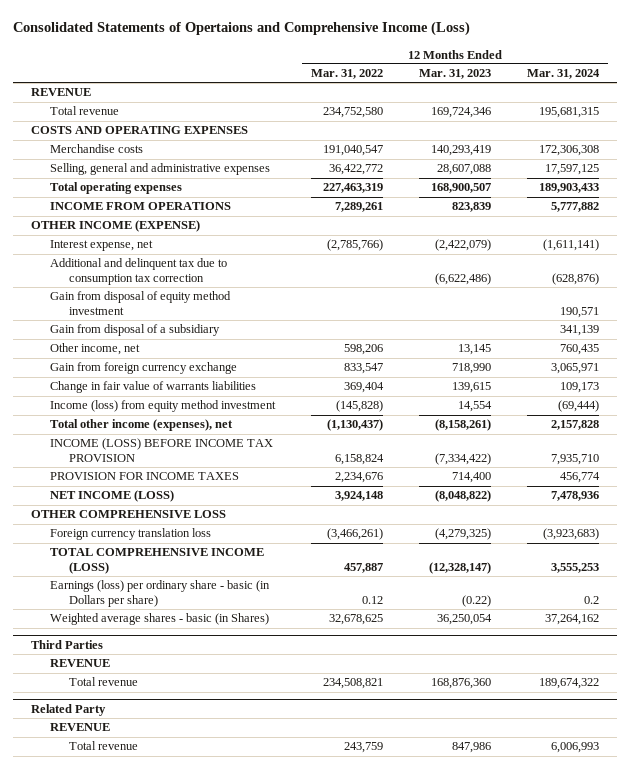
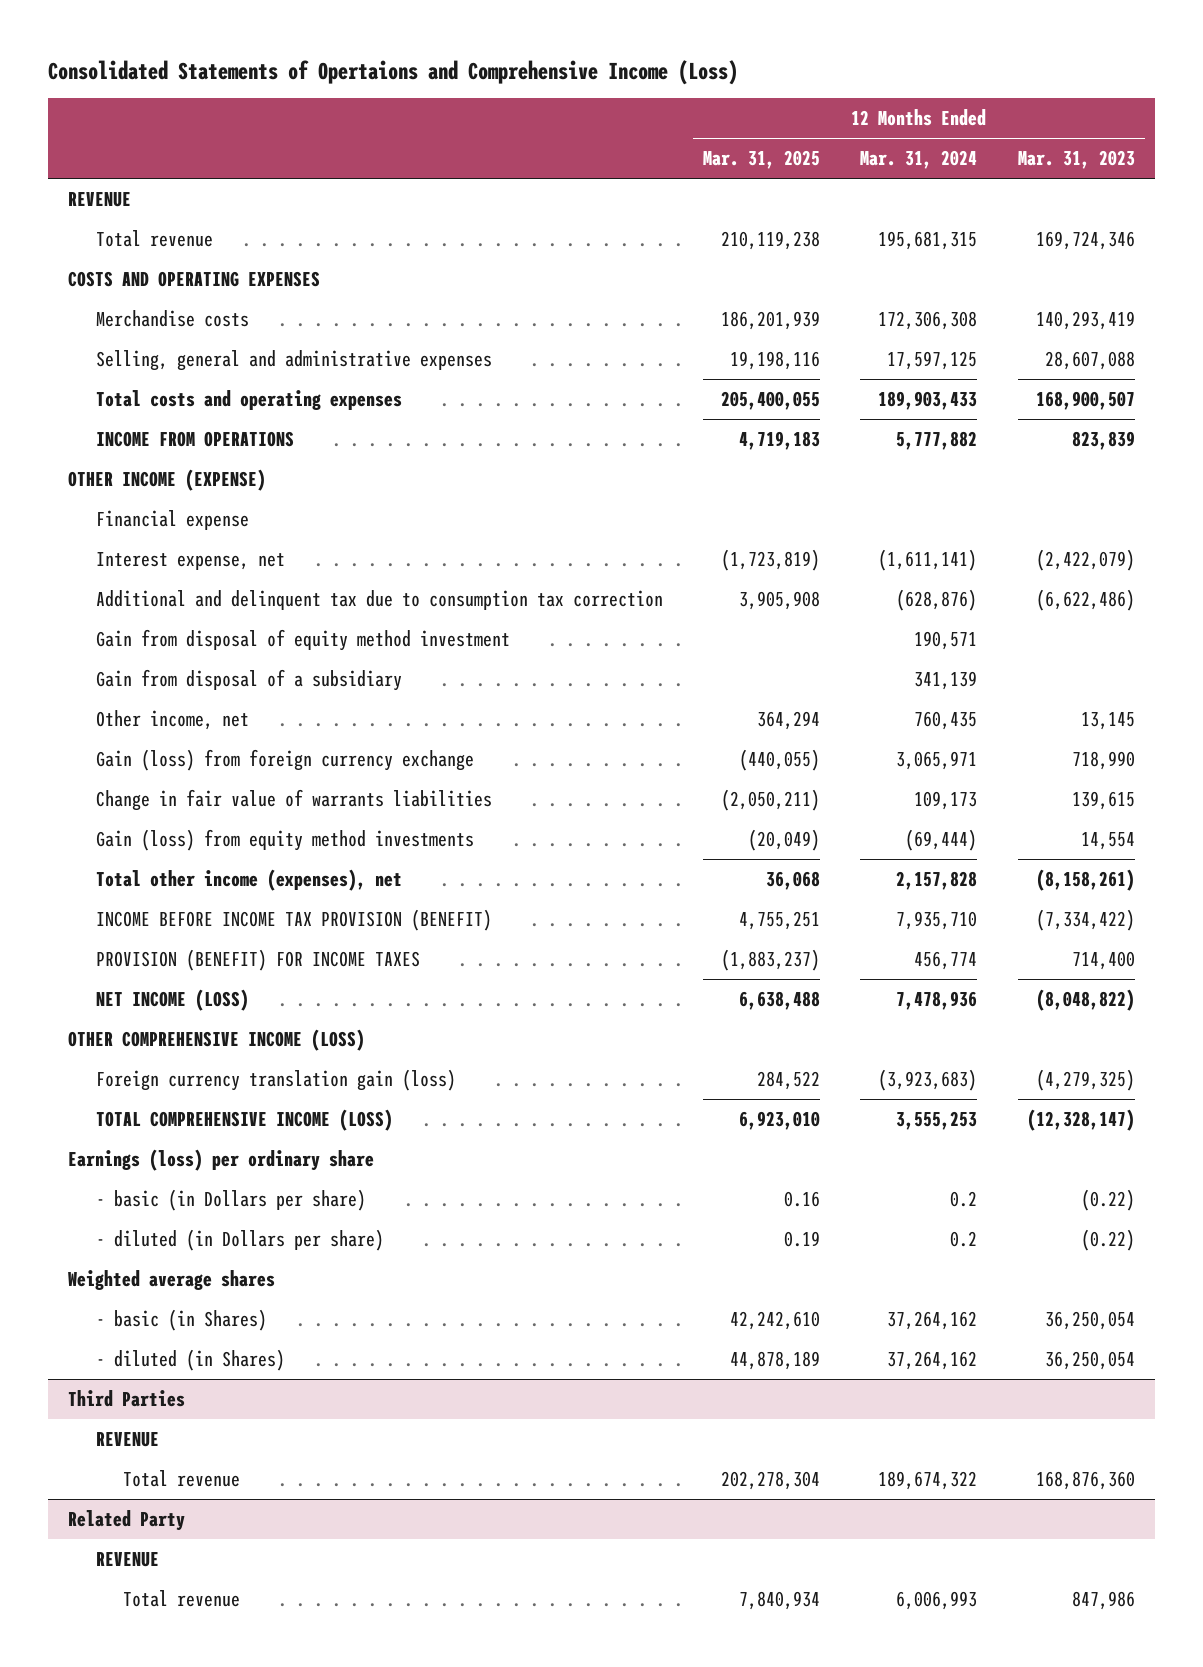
[311,69,384,80] Mar. 31, 2022 -> none
none -> [703,150,821,170] Mar. 31, 2025
[50,182,183,195] Total operating expenses -> [95,389,402,410] Total costs and operating expenses
none -> [95,509,249,530] Financial expense
[50,362,238,375] Gain from foreign currency exchange -> [95,748,474,771] Gain (loss) from foreign currency exchange
[50,400,277,413] Income (loss) from equity method investment -> [95,828,474,851] Gain (loss) from equity method investments
[50,438,274,463] INCOME (LOSS) BEFORE INCOME TAX PROVISION -> [95,908,492,931] INCOME BEFORE INCOME TAX PROVISION (BENEFIT)
[50,472,240,481] PROVISION FOR INCOME TAXES -> [95,948,420,971] PROVISION (BENEFIT) FOR INCOME TAXES
[30,510,226,519] OTHER COMPREHENSIVE LOSS -> [68,1028,366,1051] OTHER COMPREHENSIVE INCOME (LOSS)
[50,528,212,541] Foreign currency translation loss -> [95,1068,456,1091] Foreign currency translation gain (loss)
none -> [68,1148,375,1171] Earnings (loss) per ordinary share
[50,580,271,608] Earnings (loss) per ordinary share - basic (in Dollars per share) -> [95,1188,366,1211] - basic (in Dollars per share)
none -> [95,1228,384,1251] - diluted (in Dollars per share)
none -> [68,1269,276,1290] Weighted average shares
[50,613,270,626] Weighted average shares - basic (in Shares) -> [95,1308,267,1331] - basic (in Shares)
none -> [95,1348,285,1371] - diluted (in Shares)

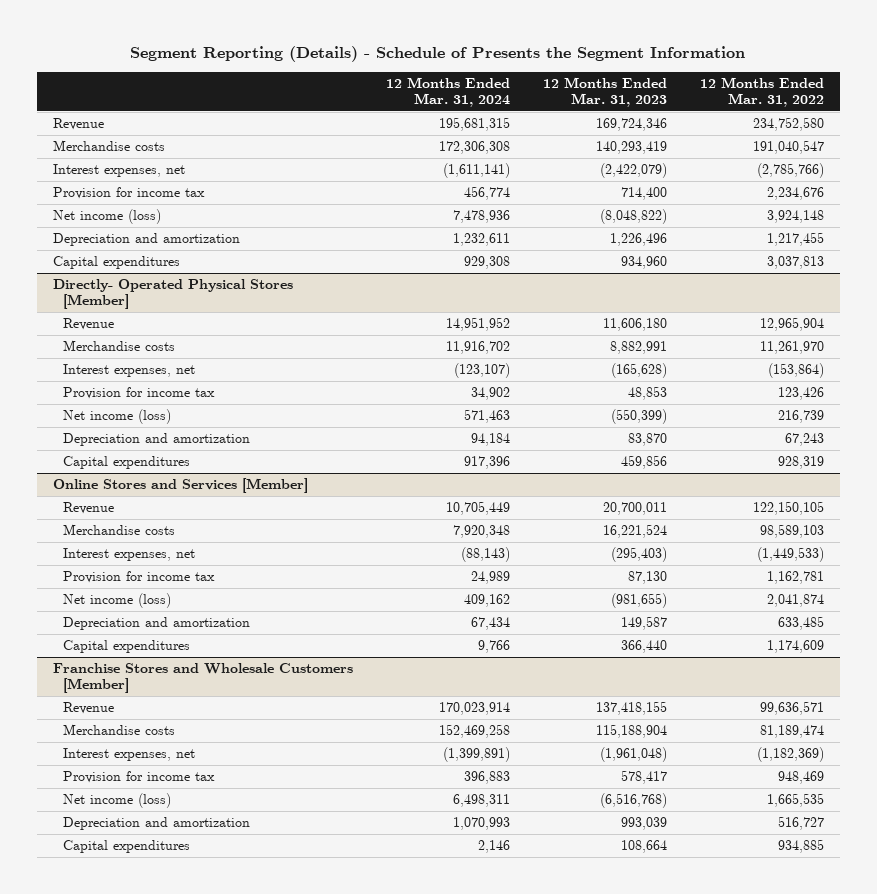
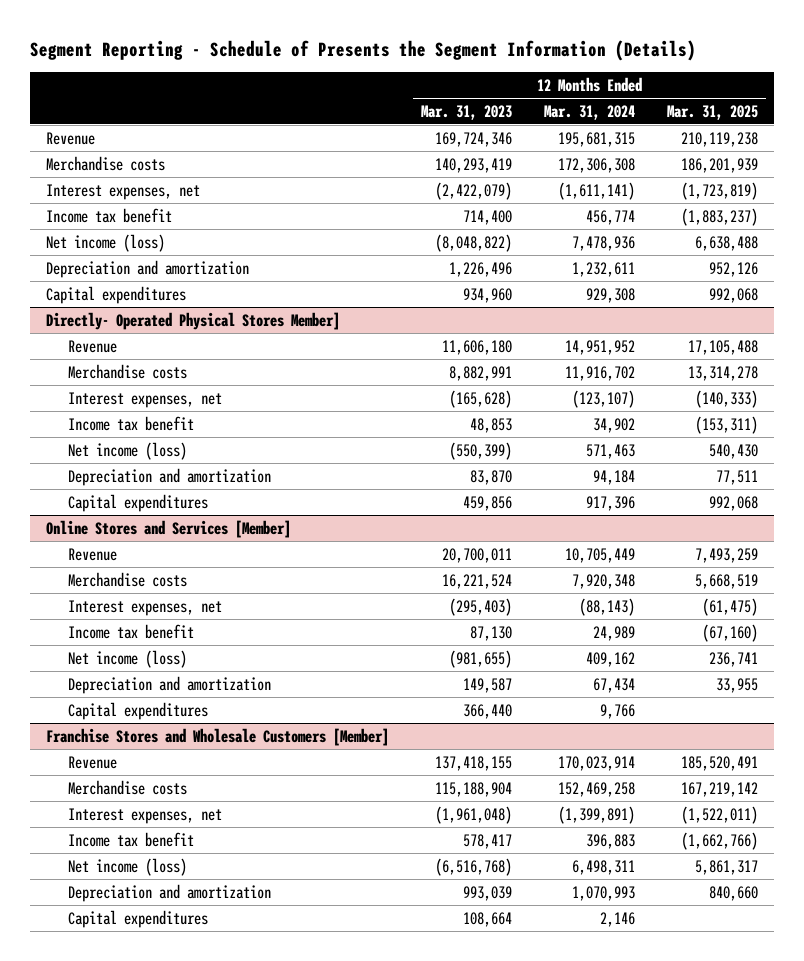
[130,45,746,62] Segment Reporting (Details) - Schedule of Presents the Segment Information -> [29,39,696,61] Segment Reporting - Schedule of Presents the Segment Information (Details)
[699,76,824,107] 12 Months Ended Mar. 31, 2022 -> none
none -> [667,104,759,120] Mar. 31, 2025
[53,187,206,200] Provision for income tax -> [45,207,172,223] Income tax benefit
[53,279,294,310] Directly- Operated Physical Stores [Member] -> [45,311,340,330] Directly- Operated Physical Stores Member]
[63,387,216,400] Provision for income tax -> [67,415,194,431] Income tax benefit
[63,571,216,584] Provision for income tax -> [67,623,194,639] Income tax benefit
[63,771,216,784] Provision for income tax -> [67,831,194,847] Income tax benefit

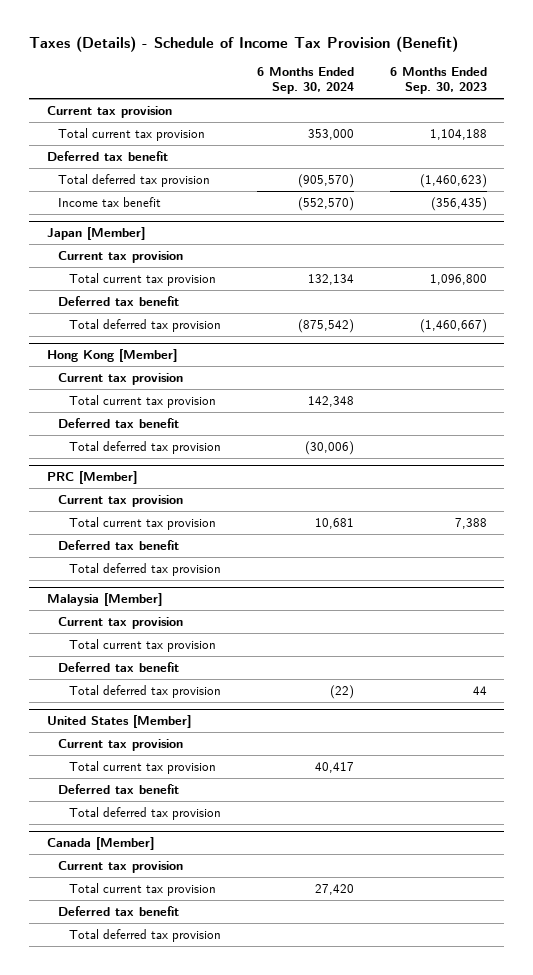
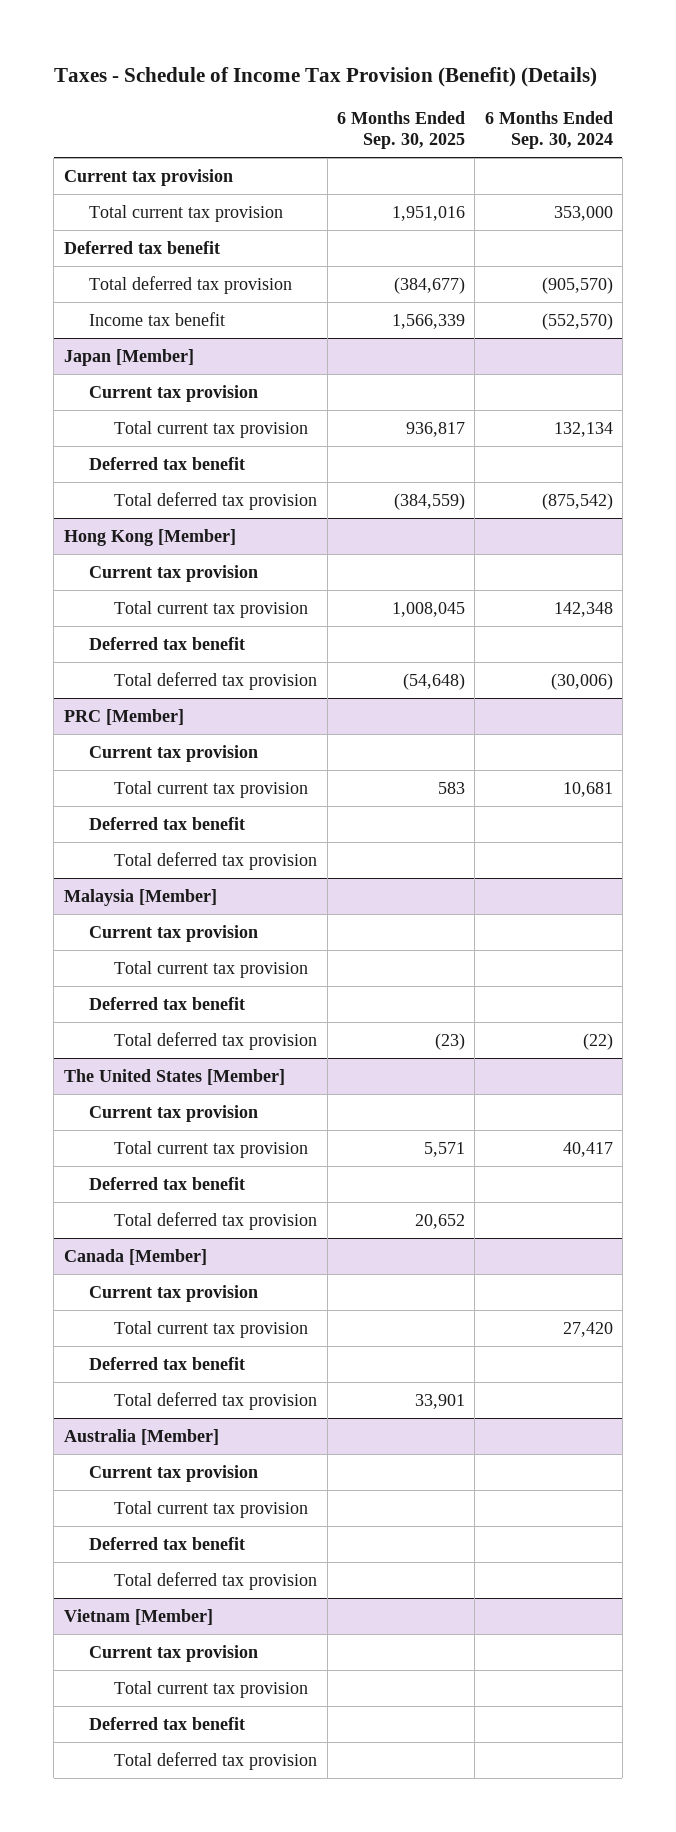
[28,36,458,53] Taxes (Details) - Schedule of Income Tax Provision (Benefit) -> [53,67,597,88] Taxes - Schedule of Income Tax Provision (Benefit) (Details)
[389,67,487,95] 6 Months Ended Sep. 30, 2023 -> none
none -> [336,110,465,150] 6 Months Ended Sep. 30, 2025
[46,715,191,729] United States [Member] -> [63,1068,285,1085] The United States [Member]
none -> [63,1428,219,1445] Australia [Member]
none -> [88,1464,258,1482] Current tax provision
none -> [114,1500,309,1518] Total current tax provision
none -> [88,1536,245,1550] Deferred tax benefit
none -> [114,1571,318,1590] Total deferred tax provision
none -> [63,1608,213,1625] Vietnam [Member]
none -> [88,1644,258,1662] Current tax provision
none -> [114,1680,309,1698] Total current tax provision
none -> [88,1716,245,1730] Deferred tax benefit
none -> [114,1751,318,1770] Total deferred tax provision

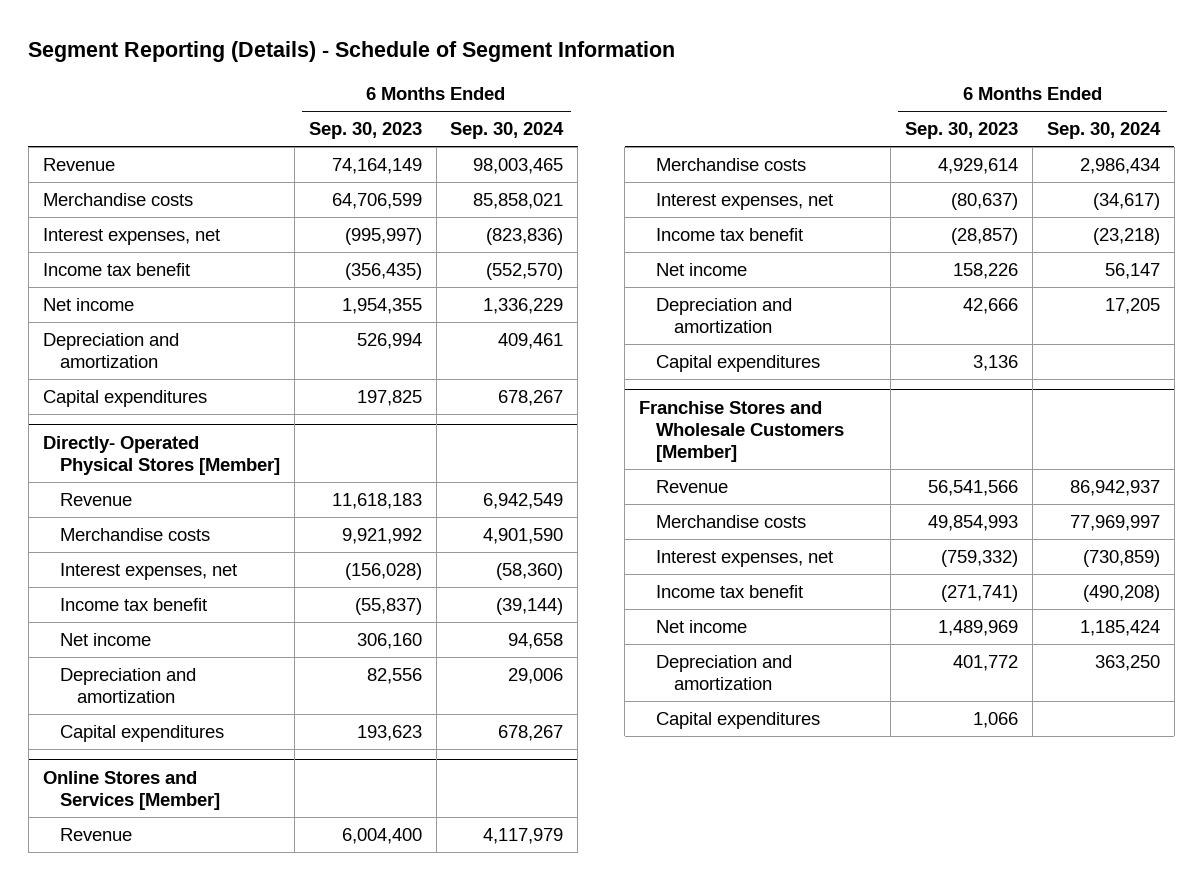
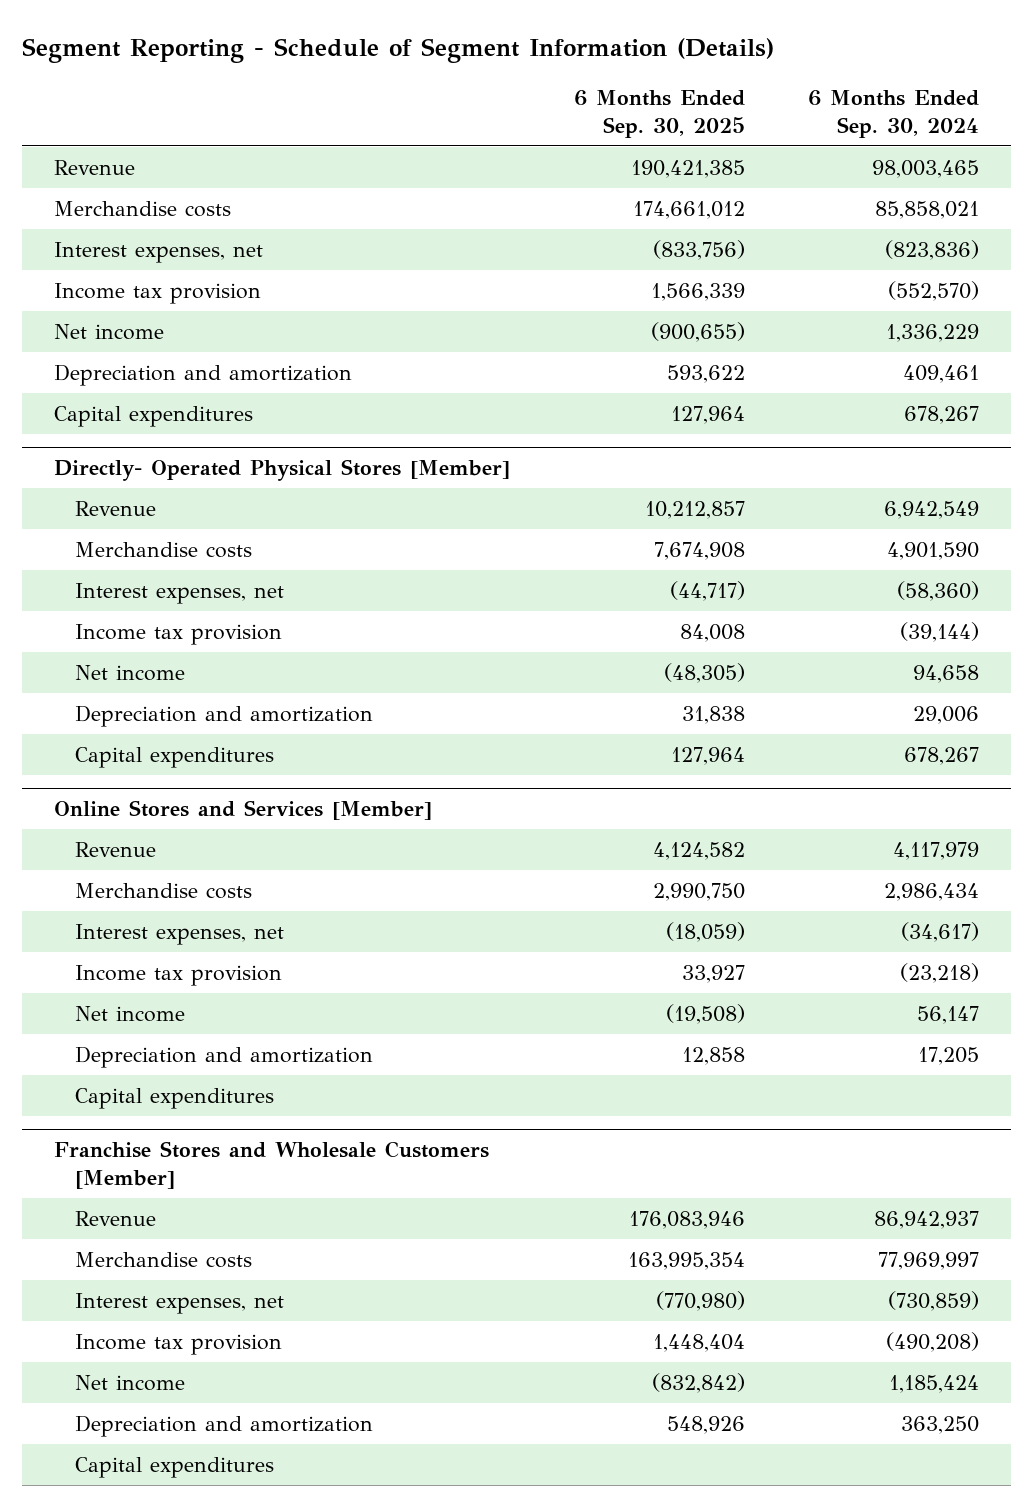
[28,41,676,63] Segment Reporting (Details) - Schedule of Segment Information -> [22,37,775,63] Segment Reporting - Schedule of Segment Information (Details)
[308,121,422,139] Sep. 30, 2023 -> none
none -> [573,90,745,138] 6 Months Ended Sep. 30, 2025
[42,262,190,276] Income tax benefit -> [54,282,262,304] Income tax provision
[60,597,208,611] Income tax benefit -> [75,623,283,645] Income tax provision
[656,227,804,241] Income tax benefit -> [75,964,283,986] Income tax provision
[656,584,804,598] Income tax benefit -> [75,1333,283,1355] Income tax provision

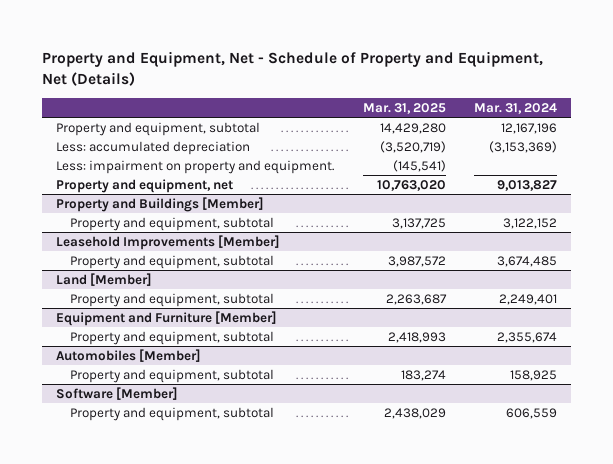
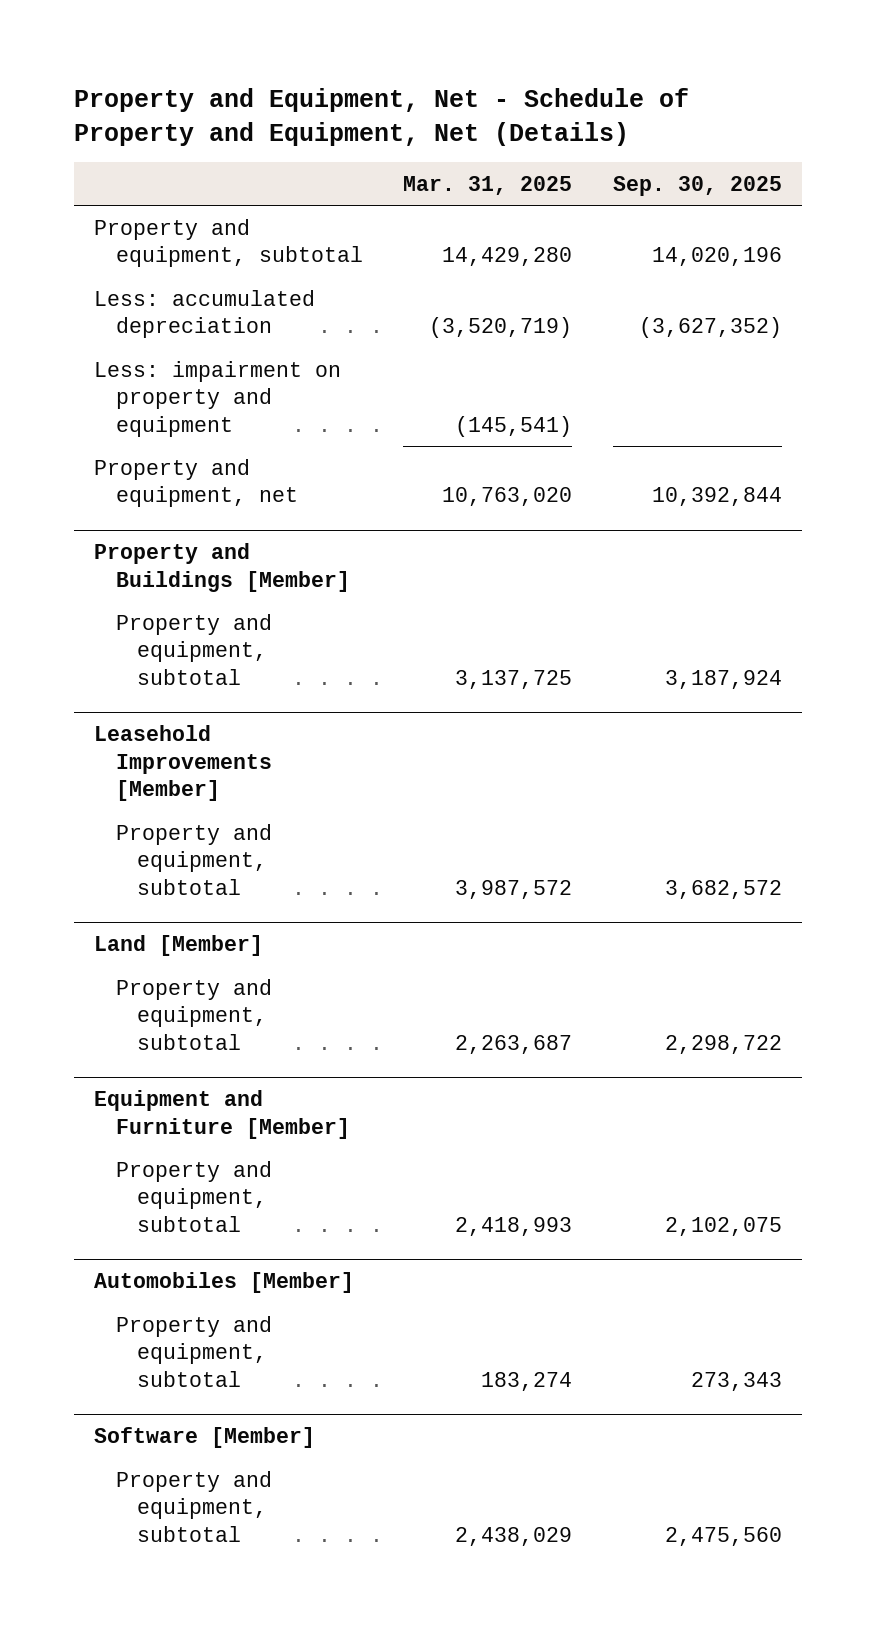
[474,102,558,114] Mar. 31, 2024 -> none
none -> [612,176,782,197] Sep. 30, 2025
[56,159,335,174] Less: impairment on property and equipment. -> [94,360,342,437] Less: impairment on property and equipment

